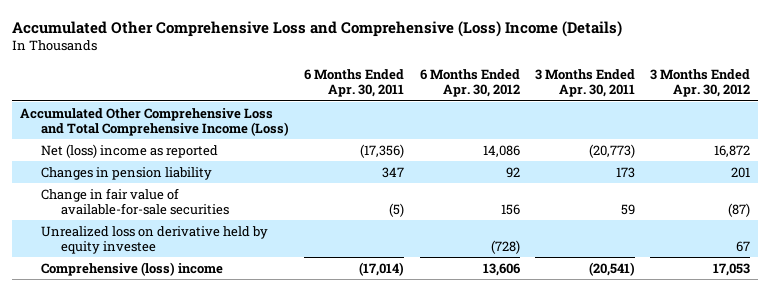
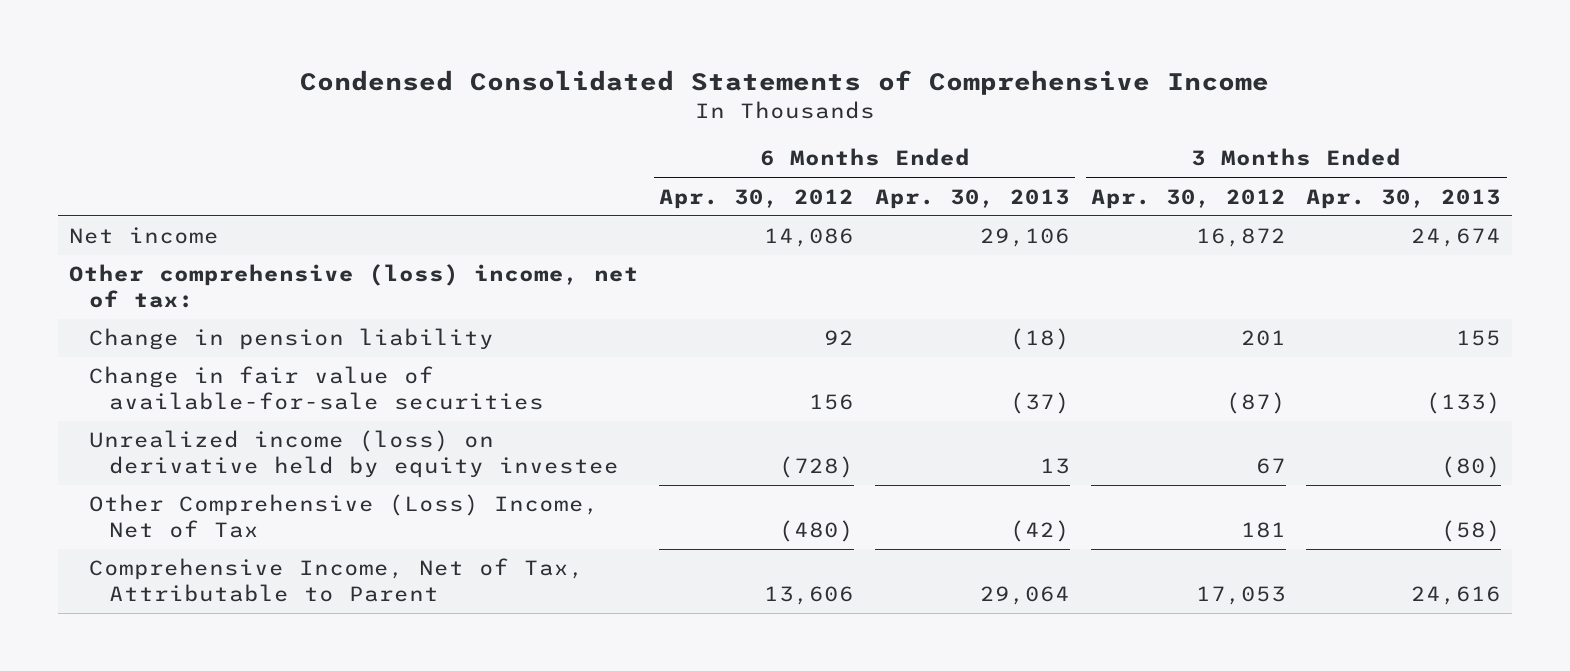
[12,20,623,37] Accumulated Other Comprehensive Loss and Comprehensive (Loss) Income (Details) -> [300,70,1270,96] Condensed Consolidated Statements of Comprehensive Income
[304,69,405,98] 6 Months Ended Apr. 30, 2011 -> none
[535,69,636,98] 3 Months Ended Apr. 30, 2011 -> none
none -> [875,188,1071,209] Apr. 30, 2013
none -> [1306,188,1502,209] Apr. 30, 2013
[20,107,289,137] Accumulated Other Comprehensive Loss and Total Comprehensive Income (Loss) -> none
[40,143,218,158] Net (loss) income as reported -> [68,227,219,245] Net income
none -> [68,264,639,309] Other comprehensive (loss) income, net of tax:
[40,166,212,180] Changes in pension liability -> [88,328,494,351] Change in pension liability
[40,225,268,255] Unrealized loss on derivative held by equity investee -> [88,430,619,479] Unrealized income (loss) on derivative held by equity investee
none -> [88,494,599,539] Other Comprehensive (Loss) Income, Net of Tax
[40,261,223,276] Comprehensive (loss) income -> [88,558,584,603] Comprehensive Income, Net of Tax, Attributable to Parent

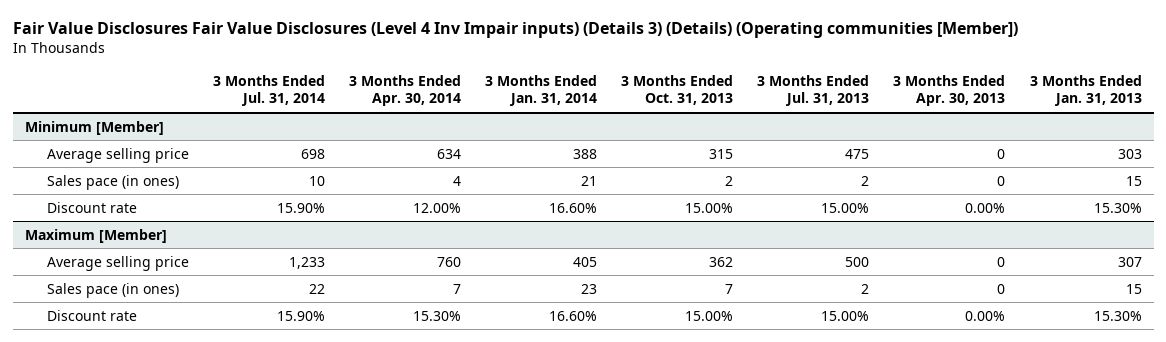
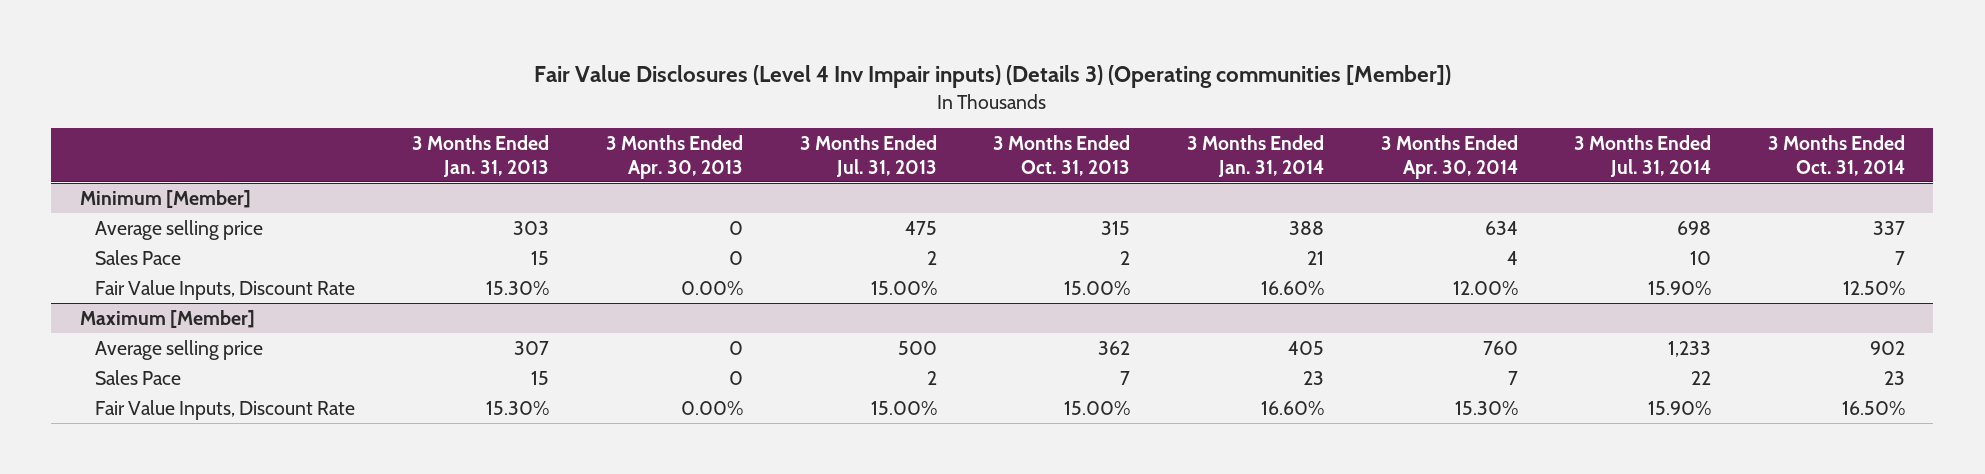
[12,22,1018,39] Fair Value Disclosures Fair Value Disclosures (Level 4 Inv Impair inputs) (Details 3) (Details) (Operating communities [Member]) -> [534,64,1452,88] Fair Value Disclosures (Level 4 Inv Impair inputs) (Details 3) (Operating communities [Member])
none -> [1768,135,1906,176] 3 Months Ended Oct. 31, 2014
[46,174,179,190] Sales pace (in ones) -> [95,249,182,265] Sales Pace
[46,201,137,213] Discount rate -> [95,279,356,300] Fair Value Inputs, Discount Rate
[46,282,179,298] Sales pace (in ones) -> [95,369,182,385] Sales Pace
[46,309,137,321] Discount rate -> [95,399,356,420] Fair Value Inputs, Discount Rate

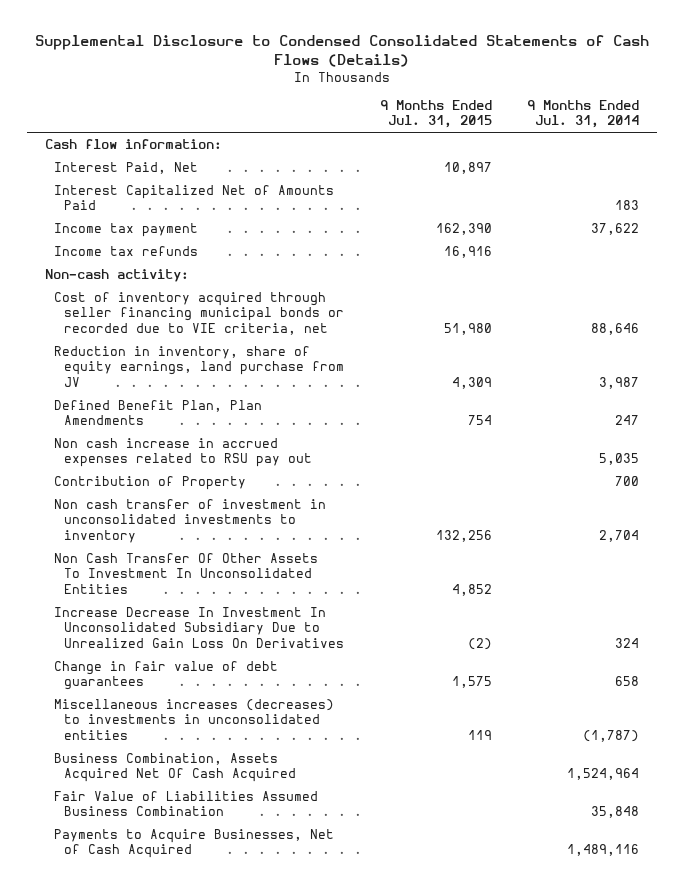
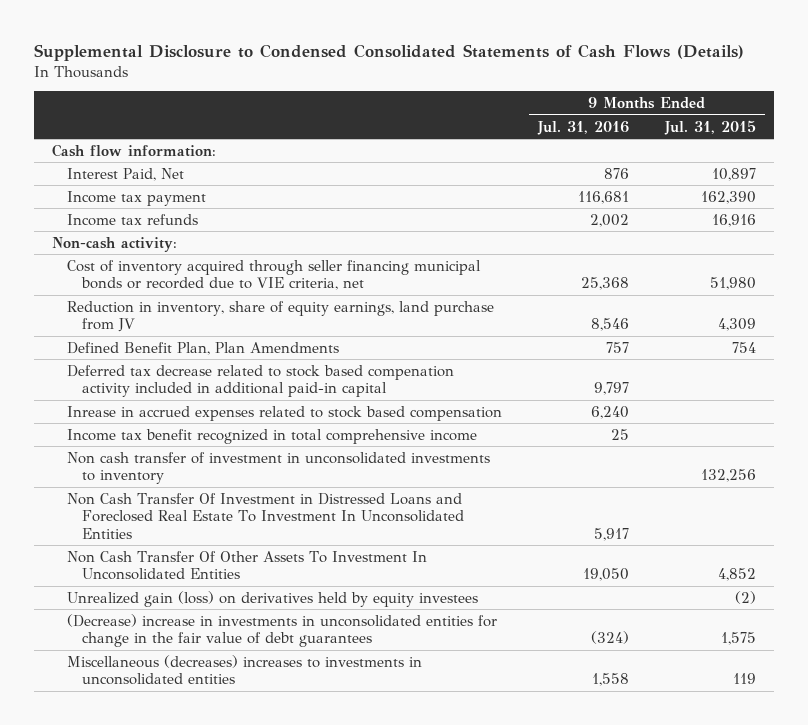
[526,100,639,129] 9 Months Ended Jul. 31, 2014 -> none
none -> [536,120,629,135] Jul. 31, 2016
[54,185,335,211] Interest Capitalized Net of Amounts Paid -> none
[54,438,313,468] Non cash increase in accrued expenses related to RSU pay out -> none
[54,476,247,491] Contribution of Property -> none
none -> [66,364,454,398] Deferred tax decrease related to stock based compenation activity included in additional paid-in capital
none -> [66,405,502,421] Inrease in accrued expenses related to stock based compensation
none -> [66,428,477,444] Income tax benefit recognized in total comprehensive income
none -> [66,492,464,539] Non Cash Transfer Of Investment in Distressed Loans and Foreclosed Real Estate To Investment In Unconsolidated Entities
[54,753,297,783] Business Combination, Assets Acquired Net Of Cash Acquired -> none
[54,791,319,817] Fair Value of Liabilities Assumed Business Combination -> none
[54,829,335,859] Payments to Acquire Businesses, Net of Cash Acquired -> none
[54,607,345,648] Increase Decrease In Investment In Unconsolidated Subsidiary Due to Unrealized Gain Loss On Derivatives -> [66,590,478,607] Unrealized gain (loss) on derivatives held by equity investees
[54,661,279,691] Change in fair value of debt guarantees -> [66,613,497,648] (Decrease) increase in investments in unconsolidated entities for change in the fair value of debt guarantees
[54,699,335,740] Miscellaneous increases (decreases) to investments in unconsolidated entities -> [66,654,422,686] Miscellaneous (decreases) increases to investments in unconsolidated entities

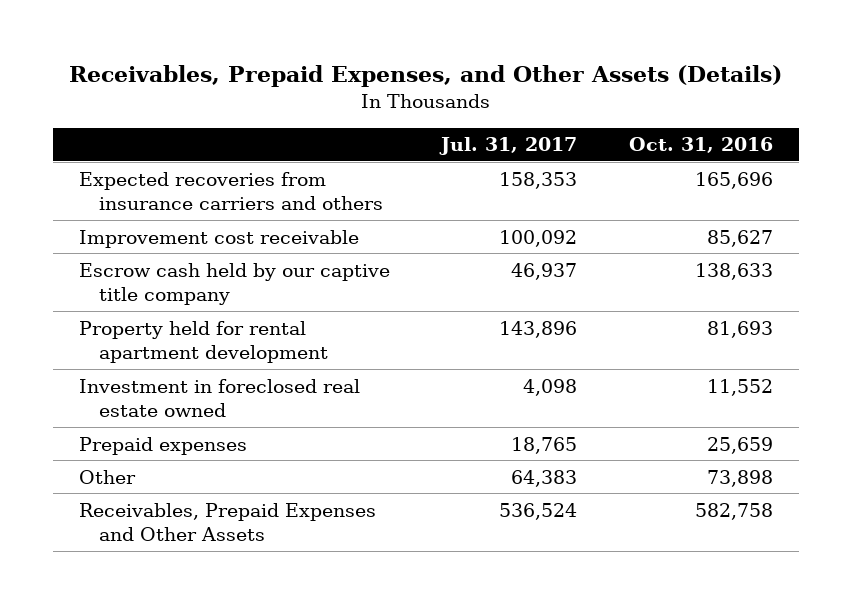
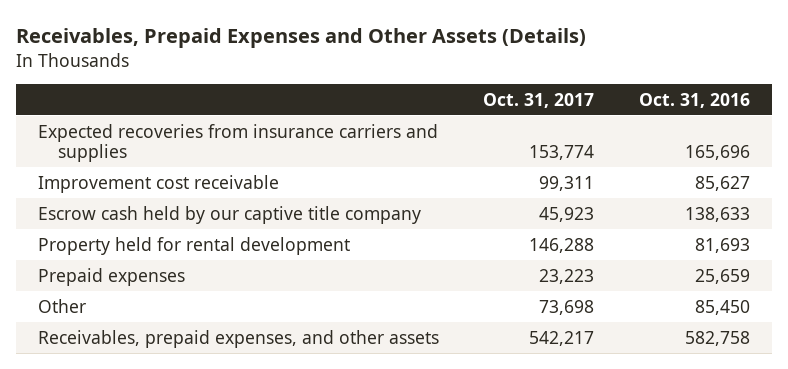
[68,65,782,88] Receivables, Prepaid Expenses, and Other Assets (Details) -> [16,28,587,49] Receivables, Prepaid Expenses and Other Assets (Details)
[439,137,578,156] Jul. 31, 2017 -> none
none -> [483,92,595,108] Oct. 31, 2017
[78,171,384,211] Expected recoveries from insurance carriers and others -> [38,123,439,162] Expected recoveries from insurance carriers and supplies
[78,378,360,418] Investment in foreclosed real estate owned -> none
[78,320,329,364] Property held for rental apartment development -> [38,236,351,255] Property held for rental development
[707,469,774,487] 73,898 -> [694,299,750,315] 85,450
[78,502,376,542] Receivables, Prepaid Expenses and Other Assets -> [38,329,440,348] Receivables, prepaid expenses, and other assets

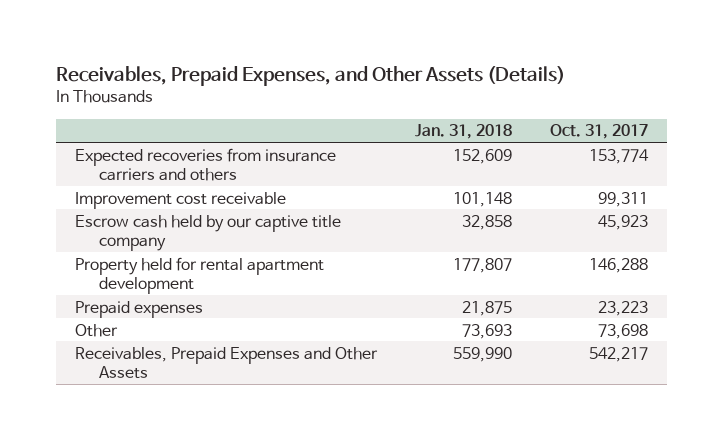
[16,28,587,49] Receivables, Prepaid Expenses and Other Assets (Details) -> [55,65,565,86] Receivables, Prepaid Expenses, and Other Assets (Details)
[638,92,750,108] Oct. 31, 2016 -> none
none -> [414,124,512,140] Jan. 31, 2018
[38,123,439,162] Expected recoveries from insurance carriers and supplies -> [74,147,336,181] Expected recoveries from insurance carriers and others
[38,236,351,255] Property held for rental development -> [74,256,324,294] Property held for rental apartment development
[38,329,440,348] Receivables, prepaid expenses, and other assets -> [74,346,378,379] Receivables, Prepaid Expenses and Other Assets

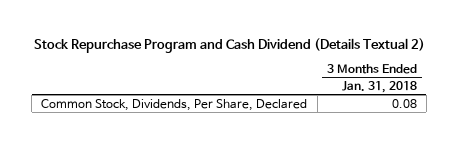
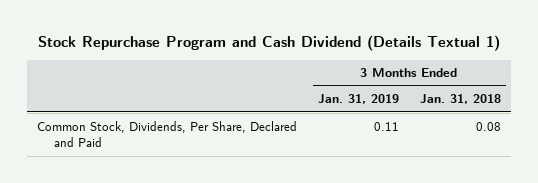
[34,38,426,54] Stock Repurchase Program and Cash Dividend (Details Textual 2) -> [38,34,501,51] Stock Repurchase Program and Cash Dividend (Details Textual 1)
none -> [318,94,400,105] Jan. 31, 2019
[41,98,308,111] Common Stock, Dividends, Per Share, Declared -> [37,120,298,148] Common Stock, Dividends, Per Share, Declared and Paid

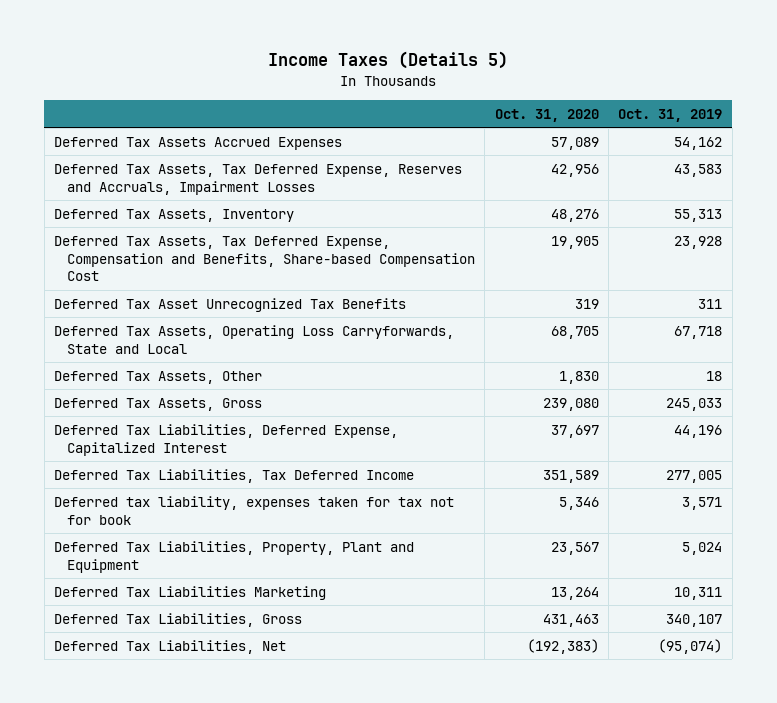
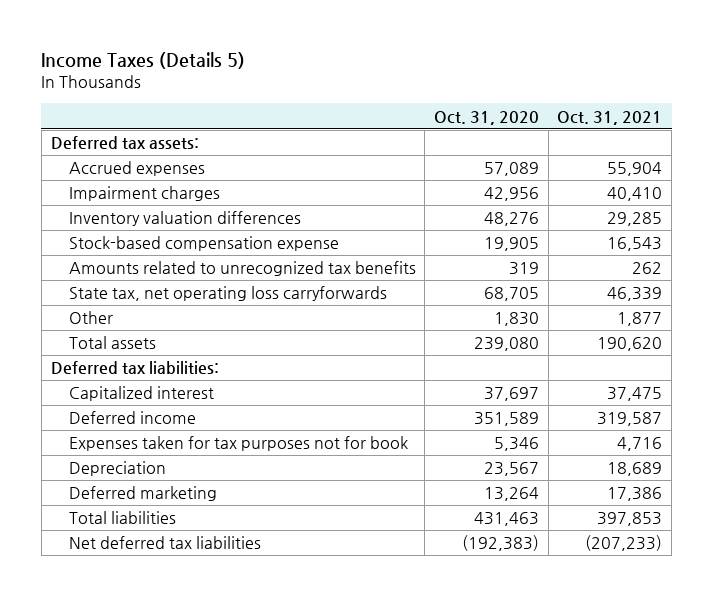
[618,108,723,122] Oct. 31, 2019 -> none
none -> [557,110,663,125] Oct. 31, 2021
none -> [50,136,199,150] Deferred tax assets:
[54,136,343,150] Deferred Tax Assets Accrued Expenses -> [68,161,205,177] Accrued expenses
[54,163,463,195] Deferred Tax Assets, Tax Deferred Expense, Reserves and Accruals, Impairment Losses -> [68,186,220,202] Impairment charges
[54,208,295,222] Deferred Tax Assets, Inventory -> [68,211,301,227] Inventory valuation differences
[54,235,475,282] Deferred Tax Assets, Tax Deferred Expense, Compensation and Benefits, Share-based Compensation Cost -> [68,236,339,252] Stock-based compensation expense
[54,297,407,312] Deferred Tax Asset Unrecognized Tax Benefits -> [68,261,416,277] Amounts related to unrecognized tax benefits
[54,324,455,354] Deferred Tax Assets, Operating Loss Carryforwards, State and Local -> [68,286,387,302] State tax, net operating loss carryforwards
[54,370,263,384] Deferred Tax Assets, Other -> [68,311,113,325] Other
[54,397,263,411] Deferred Tax Assets, Gross -> [68,336,156,350] Total assets
none -> [50,361,219,375] Deferred tax liabilities:
[54,423,399,456] Deferred Tax Liabilities, Deferred Expense, Capitalized Interest -> [68,386,214,402] Capitalized interest
[54,468,415,483] Deferred Tax Liabilities, Tax Deferred Income -> [68,411,196,425] Deferred income
[54,495,455,525] Deferred tax liability, expenses taken for tax not for book -> [68,436,408,452] Expenses taken for tax purposes not for book
[54,540,415,573] Deferred Tax Liabilities, Property, Plant and Equipment -> [68,461,166,477] Depreciation
[54,585,327,600] Deferred Tax Liabilities Marketing -> [68,486,217,502] Deferred marketing
[54,612,303,627] Deferred Tax Liabilities, Gross -> [68,511,176,525] Total liabilities
[54,639,287,654] Deferred Tax Liabilities, Net -> [68,536,261,550] Net deferred tax liabilities

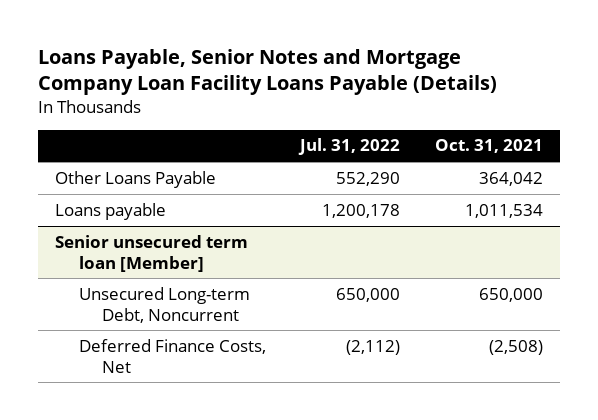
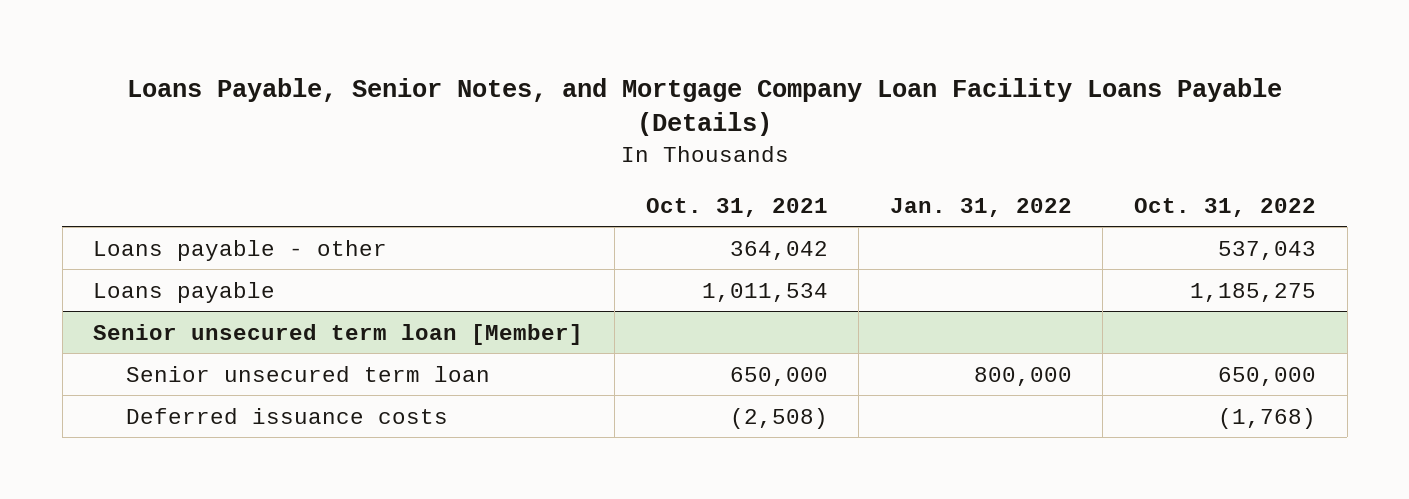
[38,49,498,96] Loans Payable, Senior Notes and Mortgage Company Loan Facility Loans Payable (Details) -> [126,77,1282,137] Loans Payable, Senior Notes, and Mortgage Company Loan Facility Loans Payable (Details)
[298,138,401,156] Jul. 31, 2022 -> none
none -> [889,197,1072,217] Jan. 31, 2022
none -> [1134,197,1317,217] Oct. 31, 2022
[55,170,217,188] Other Loans Payable -> [93,239,388,261] Loans payable - other
[78,286,250,323] Unsecured Long-term Debt, Noncurrent -> [125,365,490,382] Senior unsecured term loan
[78,338,266,373] Deferred Finance Costs, Net -> [125,407,448,424] Deferred issuance costs

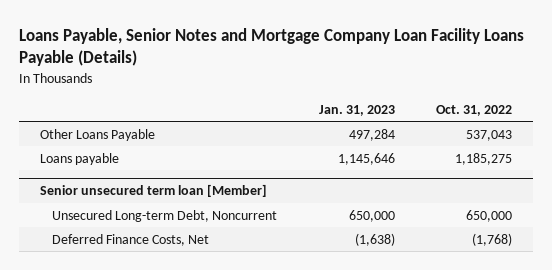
[126,77,1282,137] Loans Payable, Senior Notes, and Mortgage Company Loan Facility Loans Payable (Details) -> [19,28,525,67] Loans Payable, Senior Notes and Mortgage Company Loan Facility Loans Payable (Details)
[645,197,828,217] Oct. 31, 2021 -> none
[889,197,1072,217] Jan. 31, 2022 -> none
none -> [318,104,395,116] Jan. 31, 2023
[93,239,388,261] Loans payable - other -> [39,128,155,141] Other Loans Payable
[125,365,490,382] Senior unsecured term loan -> [52,209,278,222] Unsecured Long-term Debt, Noncurrent
[125,407,448,424] Deferred issuance costs -> [52,233,210,246] Deferred Finance Costs, Net

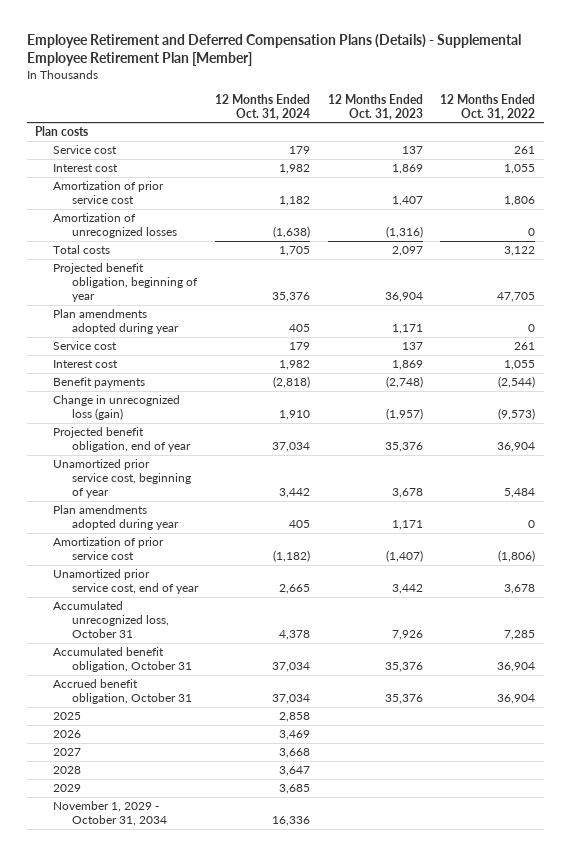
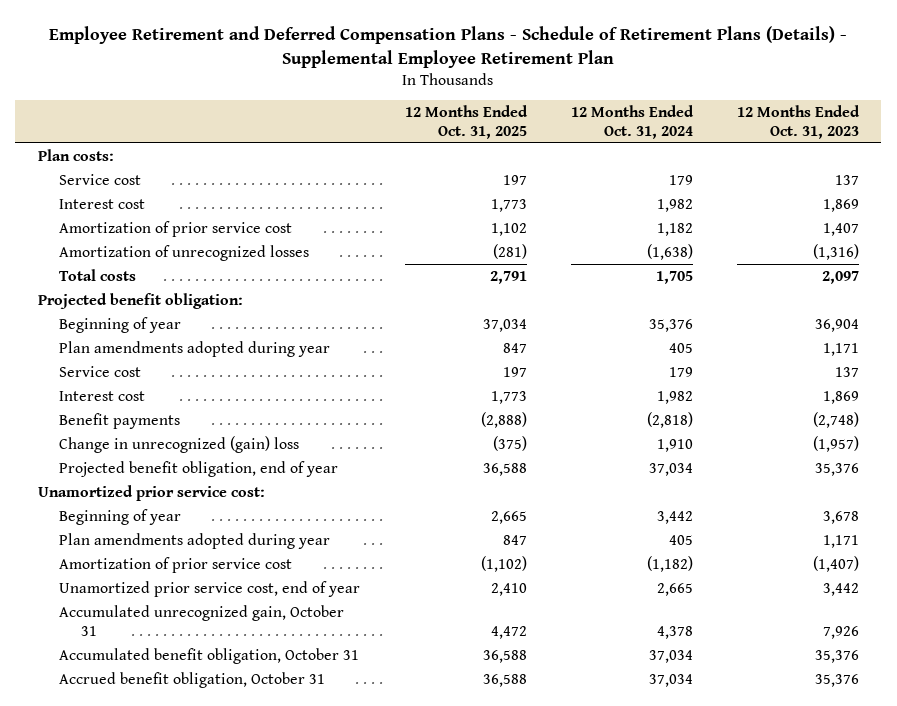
[26,33,521,66] Employee Retirement and Deferred Compensation Plans (Details) - Supplemental Employee Retirement Plan [Member] -> [49,25,848,68] Employee Retirement and Deferred Compensation Plans - Schedule of Retirement Plans (Details) - Supplemental Employee Retirement Plan
[440,93,536,120] 12 Months Ended Oct. 31, 2022 -> none
none -> [404,104,528,139] 12 Months Ended Oct. 31, 2025
[35,126,89,137] Plan costs -> [37,148,114,161] Plan costs:
none -> [37,292,243,309] Projected benefit obligation:
[53,263,198,302] Projected benefit obligation, beginning of year -> [59,316,182,333] Beginning of year
[53,395,181,421] Change in unrecognized loss (gain) -> [59,435,300,453] Change in unrecognized (gain) loss
none -> [37,484,265,501] Unamortized prior service cost:
[53,459,191,498] Unamortized prior service cost, beginning of year -> [59,508,182,525] Beginning of year
[53,601,169,638] Accumulated unrecognized loss, October 31 -> [59,604,345,636] Accumulated unrecognized gain, October 31
[53,712,82,721] 2025 -> none
[53,730,82,739] 2026 -> none
[53,748,82,757] 2027 -> none
[53,766,82,775] 2028 -> none
[53,784,82,793] 2029 -> none
[53,801,167,827] November 1, 2029 - October 31, 2034 -> none

